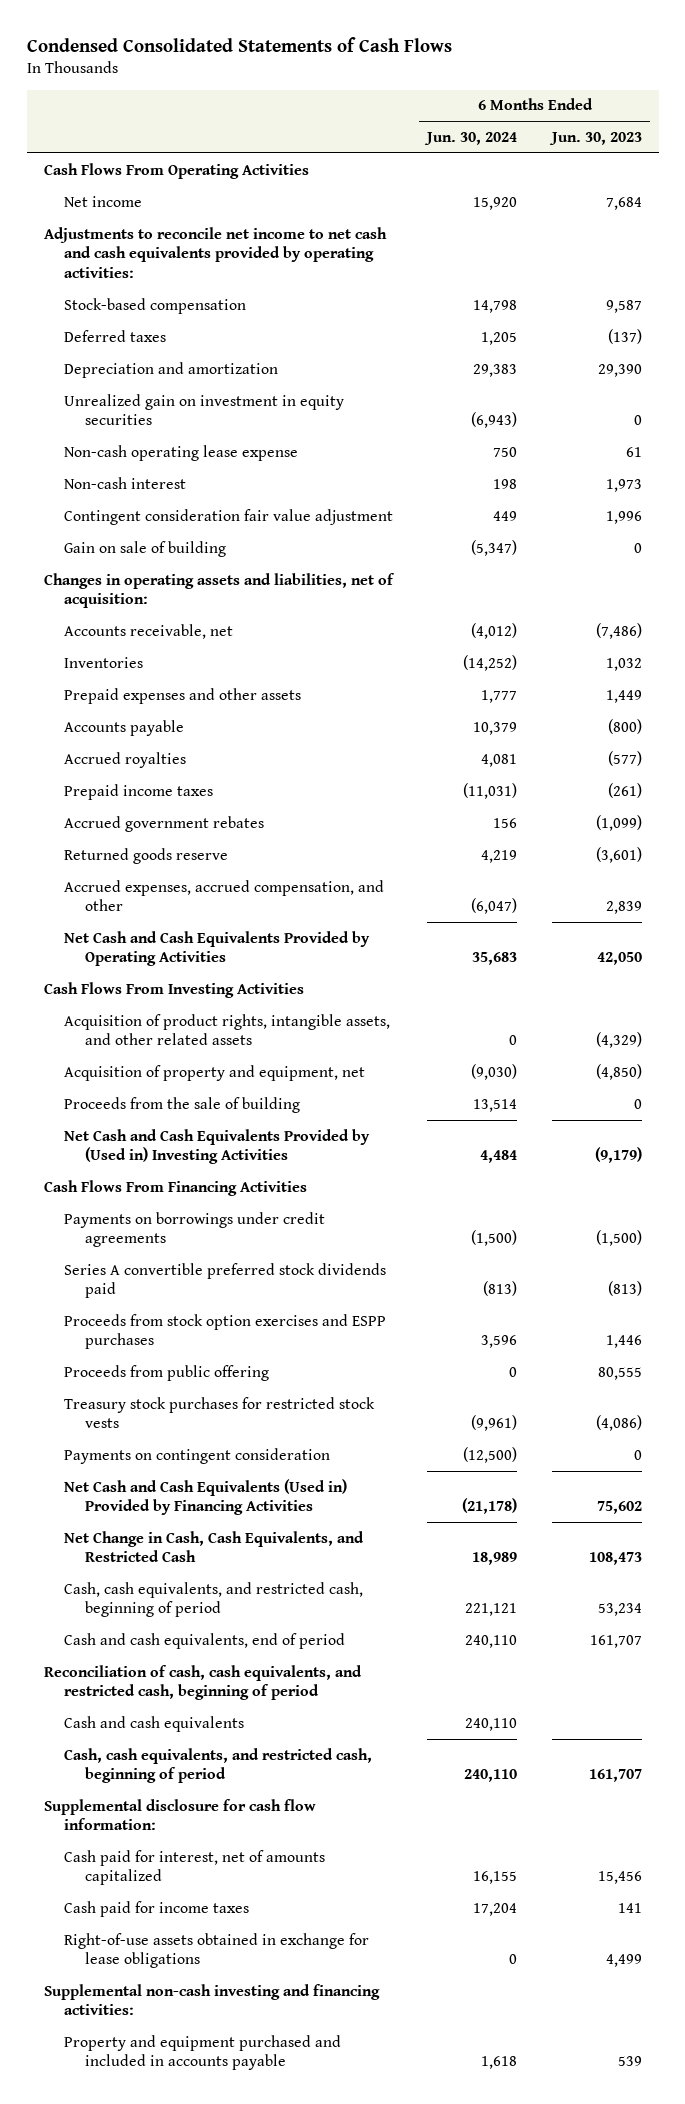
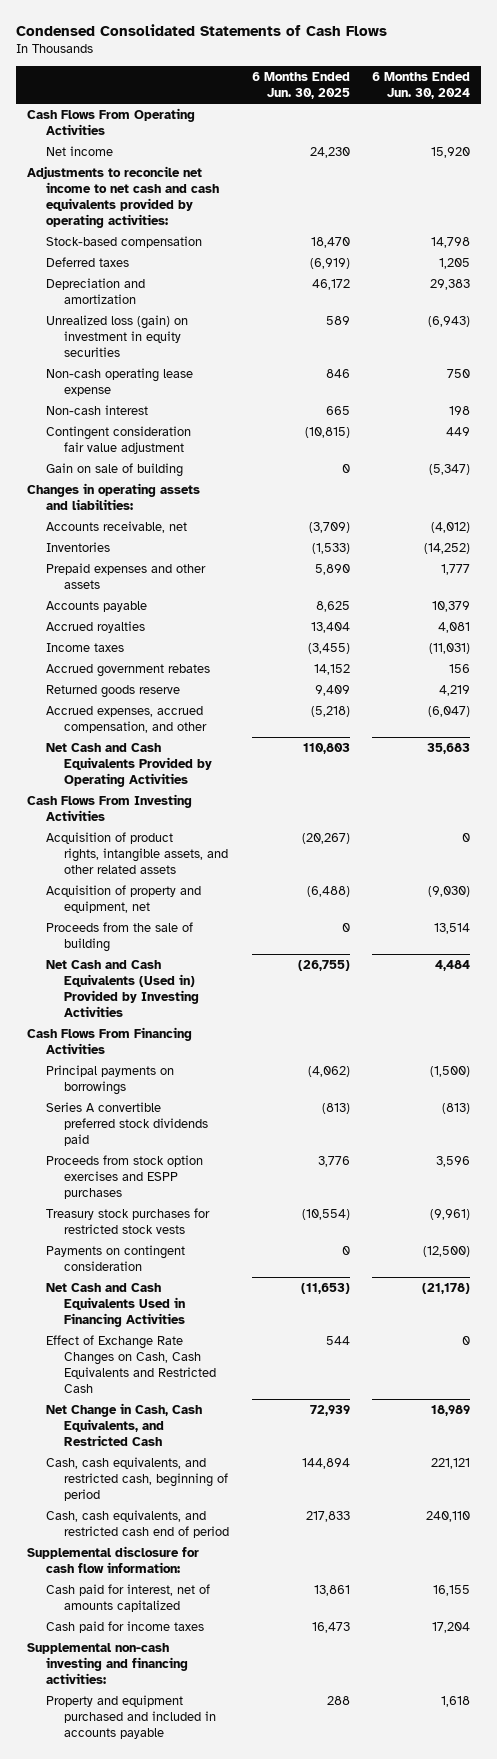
[548,132,642,146] Jun. 30, 2023 -> none
none -> [251,71,350,99] 6 Months Ended Jun. 30, 2025
[64,393,345,426] Unrealized gain on investment in equity securities -> [45,314,188,357] Unrealized loss (gain) on investment in equity securities
[43,572,395,609] Changes in operating assets and liabilities, net of acquisition: -> [27,482,201,510] Changes in operating assets and liabilities:
[64,783,214,800] Prepaid income taxes -> [45,642,124,652] Income taxes
[64,1128,371,1165] Net Cash and Cash Equivalents Provided by (Used in) Investing Activities -> [45,959,200,1017] Net Cash and Cash Equivalents (Used in) Provided by Investing Activities
[64,1211,326,1248] Payments on borrowings under credit agreements -> none
none -> [45,1064,174,1095] Principal payments on borrowings
[64,1364,270,1381] Proceeds from public offering -> none
[64,1478,348,1516] Net Cash and Cash Equivalents (Used in) Provided by Financing Activities -> [45,1282,186,1327] Net Cash and Cash Equivalents Used in Financing Activities
none -> [45,1334,217,1393] Effect of Exchange Rate Changes on Cash, Cash Equivalents and Restricted Cash
[43,1664,362,1701] Reconciliation of cash, cash equivalents, and restricted cash, beginning of period -> none
[64,1715,245,1732] Cash and cash equivalents -> none
[64,1747,373,1784] Cash, cash equivalents, and restricted cash, beginning of period -> none
[64,1632,346,1649] Cash and cash equivalents, end of period -> [45,1509,230,1538] Cash, cash equivalents, and restricted cash end of period
[64,1932,370,1969] Right-of-use assets obtained in exchange for lease obligations -> none

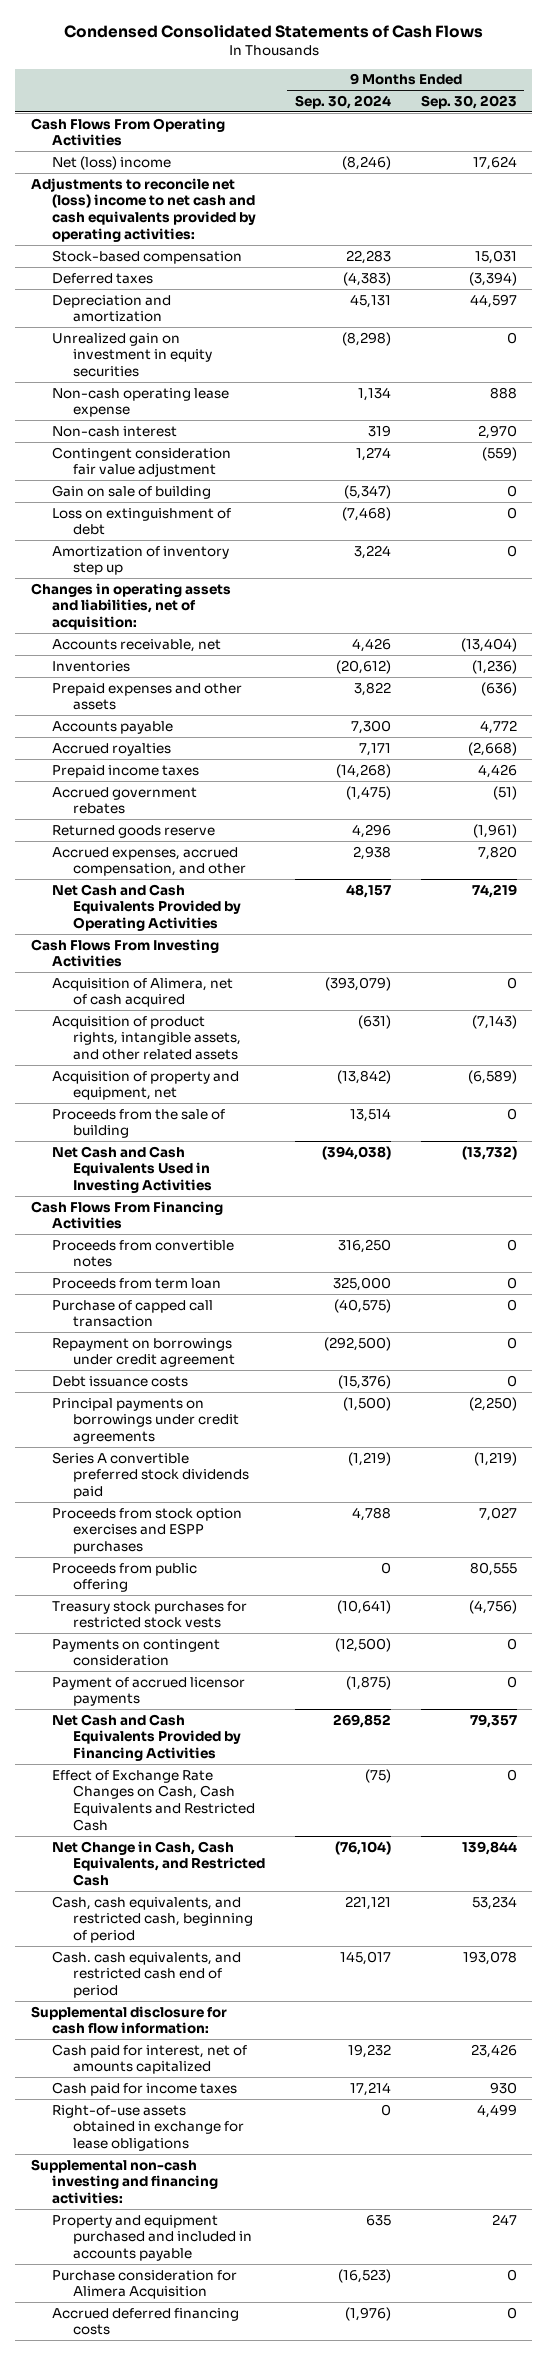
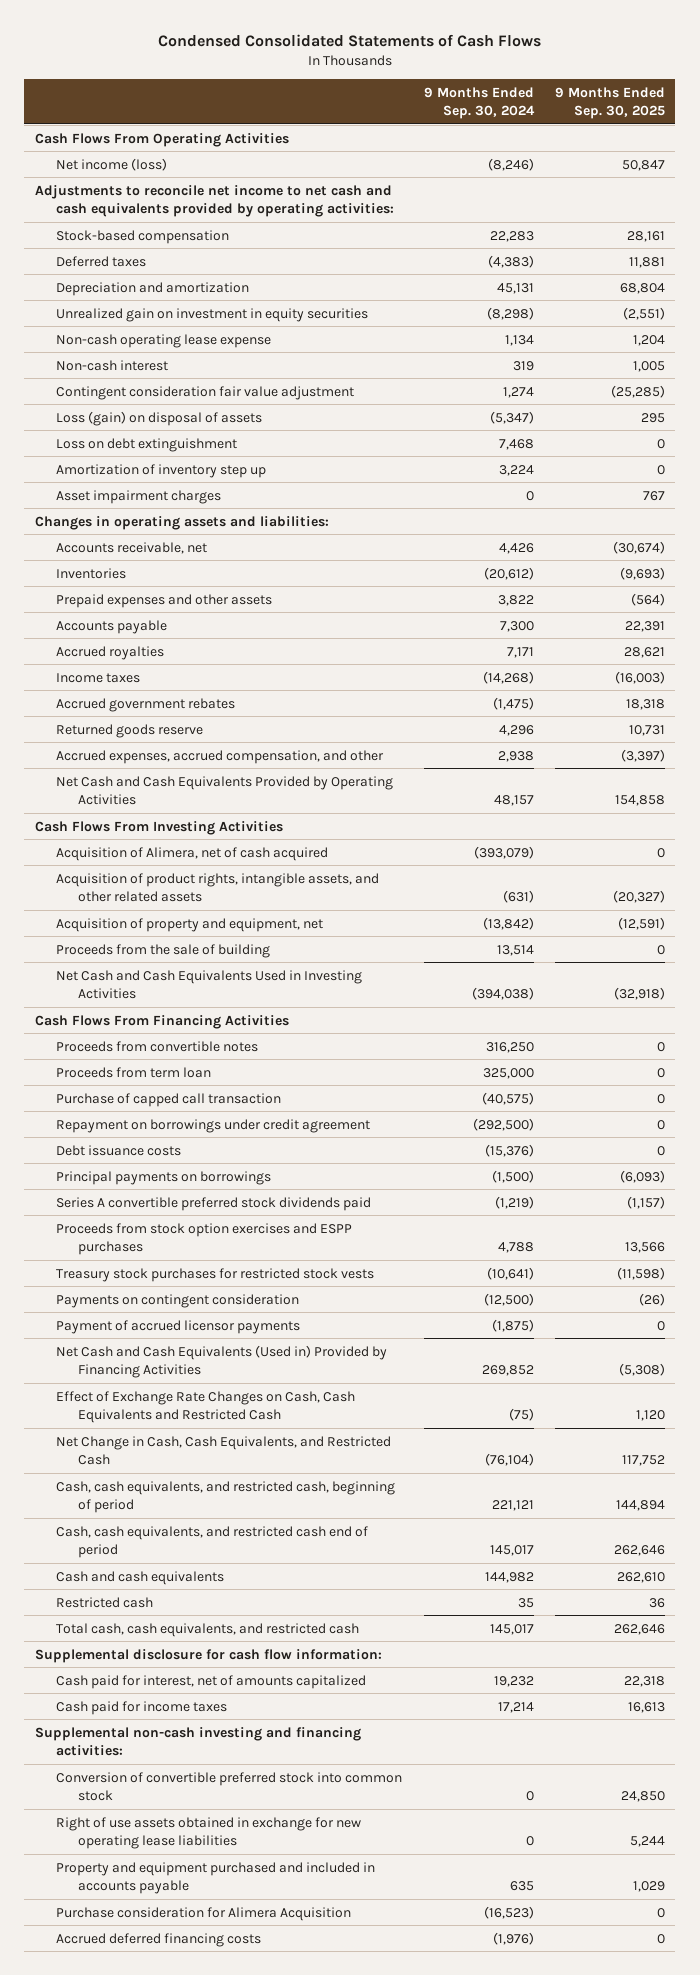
[420,94,517,109] Sep. 30, 2023 -> none
none -> [554,86,665,120] 9 Months Ended Sep. 30, 2025
[51,155,171,170] Net (loss) income -> [56,157,168,171] Net income (loss)
[30,177,256,242] Adjustments to reconcile net (loss) income to net cash and cash equivalents provided by operating activities: -> [34,184,395,217] Adjustments to reconcile net income to net cash and cash equivalents provided by operating activities:
[51,484,211,499] Gain on sale of building -> [56,410,263,426] Loss (gain) on disposal of assets
[51,507,231,536] Loss on extinguishment of debt -> [56,437,238,452] Loss on debt extinguishment
[341,506,391,521] (7,468) -> [498,438,534,450] 7,468
none -> [56,489,222,504] Asset impairment charges
[30,582,231,631] Changes in operating assets and liabilities, net of acquisition: -> [34,515,329,530] Changes in operating assets and liabilities:
[51,764,199,778] Prepaid income taxes -> [56,672,141,683] Income taxes
[51,1397,239,1445] Principal payments on borrowings under credit agreements -> [56,1170,272,1185] Principal payments on borrowings
[51,1562,197,1593] Proceeds from public offering -> none
[51,1713,241,1762] Net Cash and Cash Equivalents Provided by Financing Activities -> [56,1344,388,1378] Net Cash and Cash Equivalents (Used in) Provided by Financing Activities
[51,1950,241,1999] Cash. cash equivalents, and restricted cash end of period -> [56,1525,369,1558] Cash, cash equivalents, and restricted cash end of period
none -> [56,1570,225,1585] Cash and cash equivalents
none -> [56,1596,154,1608] Restricted cash
none -> [56,1622,360,1637] Total cash, cash equivalents, and restricted cash
[51,2104,244,2152] Right-of-use assets obtained in exchange for lease obligations -> none
none -> [56,1771,403,1801] Conversion of convertible preferred stock into common stock
none -> [56,1816,362,1849] Right of use assets obtained in exchange for new operating lease liabilities

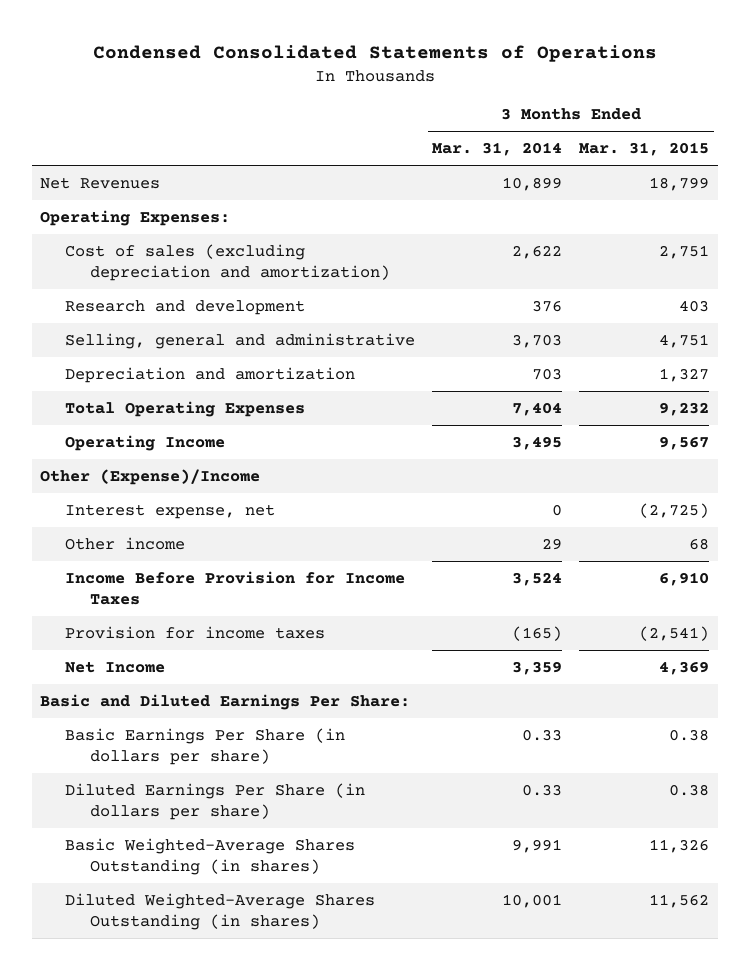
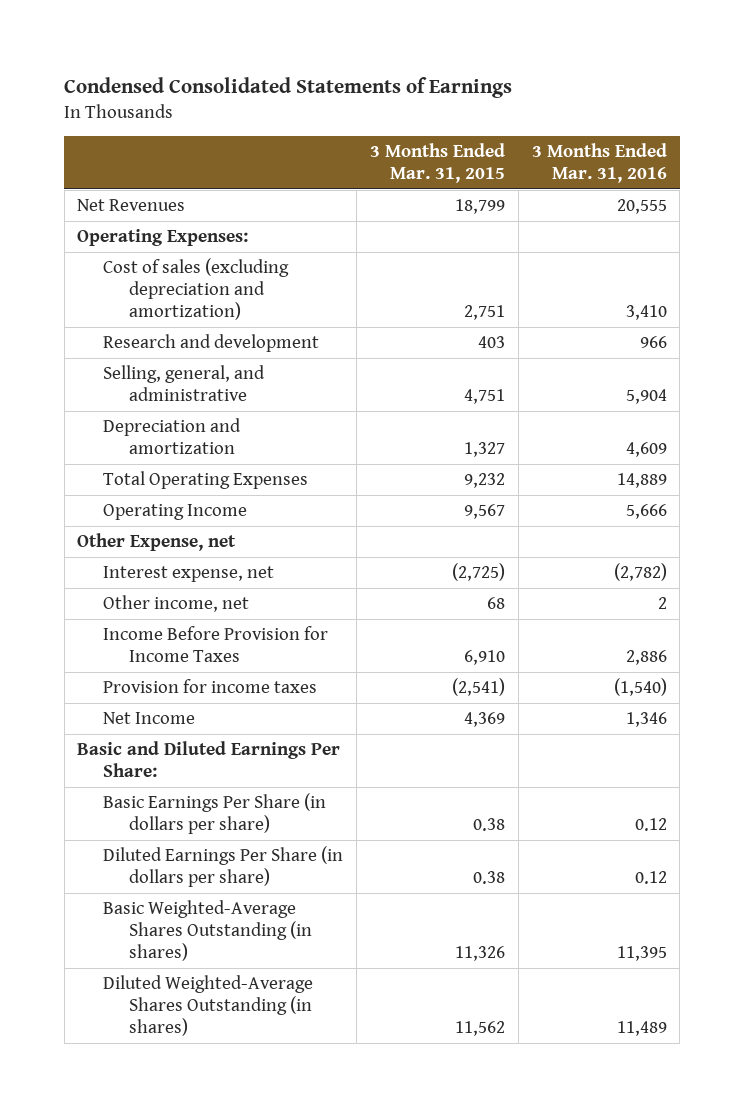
[92,44,657,62] Condensed Consolidated Statements of Operations -> [64,76,513,98] Condensed Consolidated Statements of Earnings
[432,142,563,157] Mar. 31, 2014 -> none
none -> [531,143,667,184] 3 Months Ended Mar. 31, 2016
[64,332,415,349] Selling, general and administrative -> [103,365,266,402] Selling, general, and administrative
[40,468,261,485] Other (Expense)/Income -> [77,533,237,552] Other Expense, net
[64,536,185,550] Other income -> [103,595,250,613] Other income, net

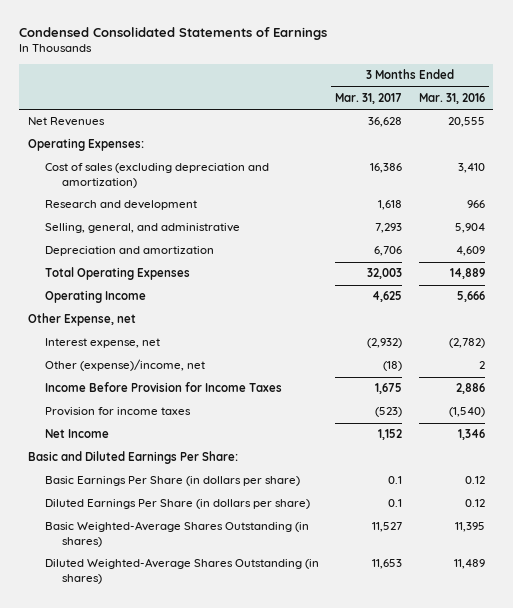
[370,143,506,184] 3 Months Ended Mar. 31, 2015 -> none
none -> [335,92,403,104] Mar. 31, 2017
[103,595,250,613] Other income, net -> [44,359,205,372] Other (expense)/income, net

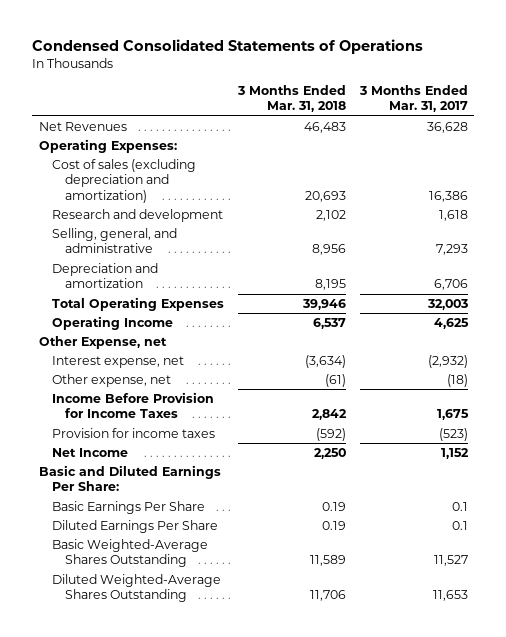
[19,26,328,40] Condensed Consolidated Statements of Earnings -> [32,39,424,55] Condensed Consolidated Statements of Operations
[418,92,485,104] Mar. 31, 2016 -> none
none -> [236,85,346,113] 3 Months Ended Mar. 31, 2018
[44,359,205,372] Other (expense)/income, net -> [52,374,172,388] Other expense, net
[44,476,300,487] Basic Earnings Per Share (in dollars per share) -> [52,501,206,515] Basic Earnings Per Share
[44,499,310,510] Diluted Earnings Per Share (in dollars per share) -> [52,520,219,534] Diluted Earnings Per Share
[44,521,309,548] Basic Weighted-Average Shares Outstanding (in shares) -> [52,539,209,568] Basic Weighted-Average Shares Outstanding
[44,558,319,585] Diluted Weighted-Average Shares Outstanding (in shares) -> [52,574,222,603] Diluted Weighted-Average Shares Outstanding

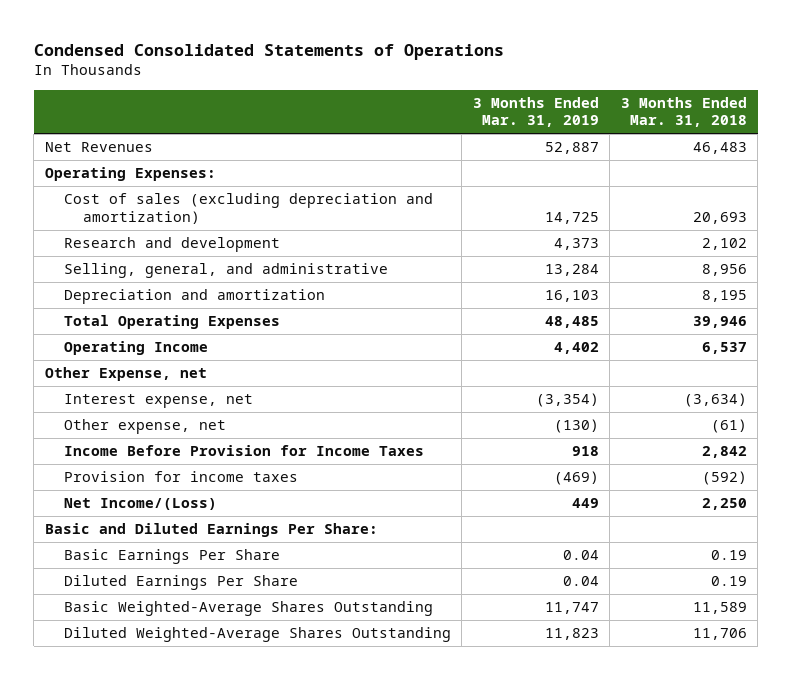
[358,85,468,113] 3 Months Ended Mar. 31, 2017 -> none
none -> [472,97,599,128] 3 Months Ended Mar. 31, 2019
[52,448,129,458] Net Income -> [63,498,217,511] Net Income/(Loss)

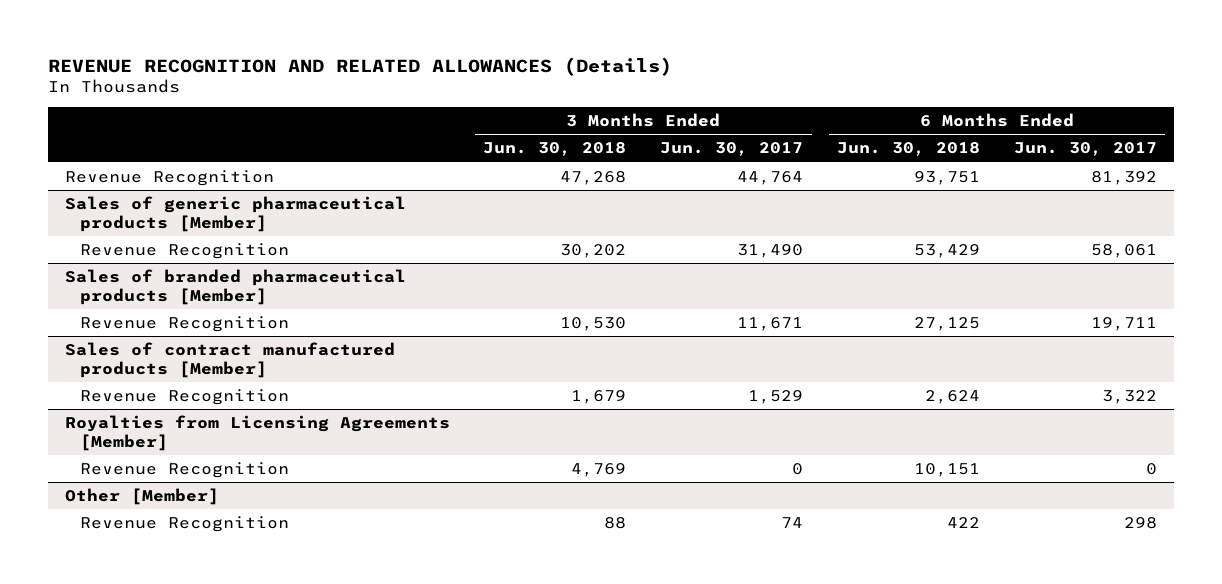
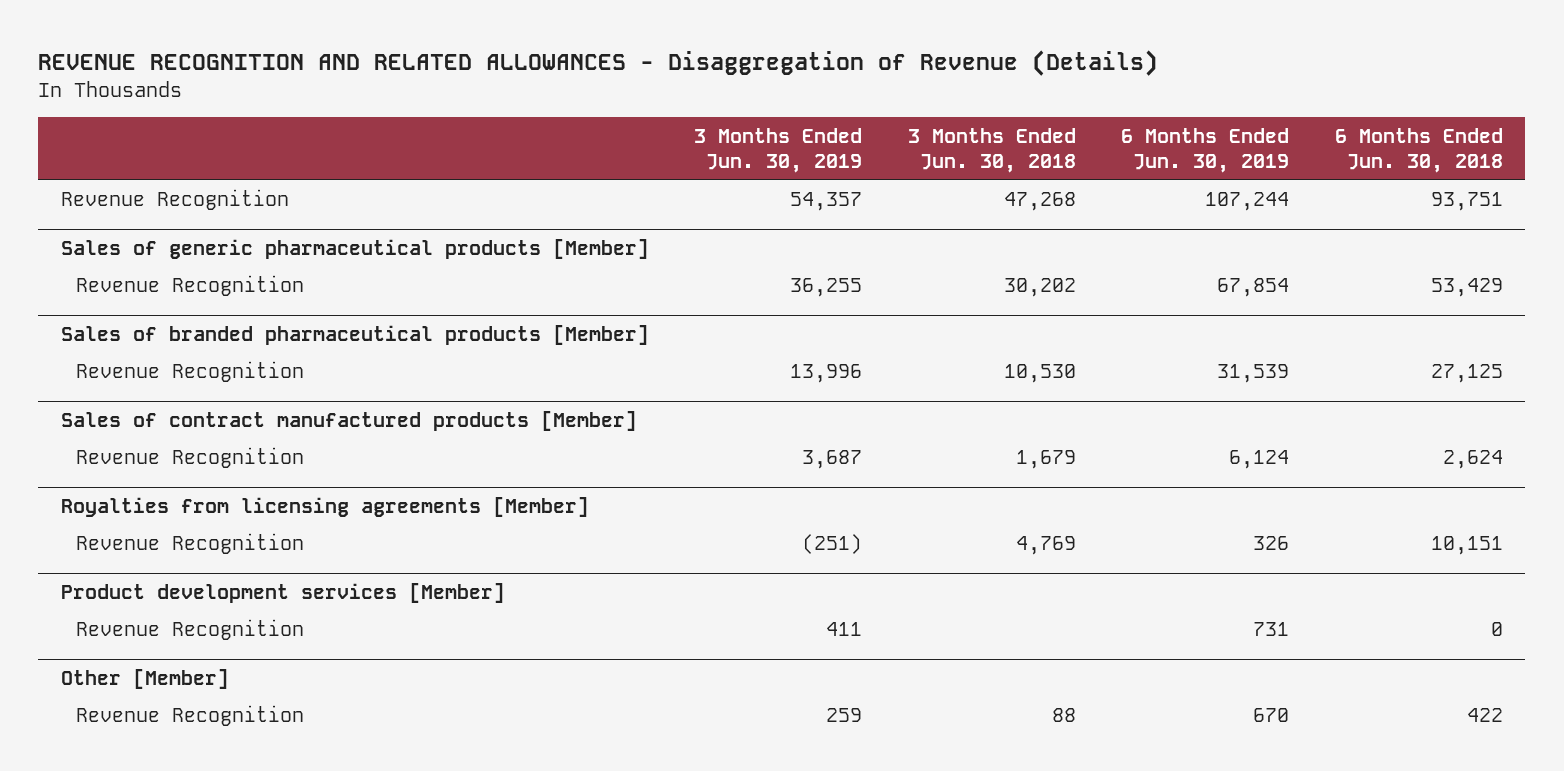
[47,56,672,76] REVENUE RECOGNITION AND RELATED ALLOWANCES (Details) -> [38,49,1159,76] REVENUE RECOGNITION AND RELATED ALLOWANCES - Disaggregation of Revenue (Details)
[660,142,804,157] Jun. 30, 2017 -> none
[1013,142,1157,157] Jun. 30, 2017 -> none
none -> [694,127,863,173] 3 Months Ended Jun. 30, 2019
none -> [1121,127,1290,173] 6 Months Ended Jun. 30, 2019
[64,414,450,451] Royalties from Licensing Agreements [Member] -> [60,497,589,518] Royalties from licensing agreements [Member]
none -> [60,583,505,604] Product development services [Member]
none -> [76,618,305,640] Revenue Recognition

